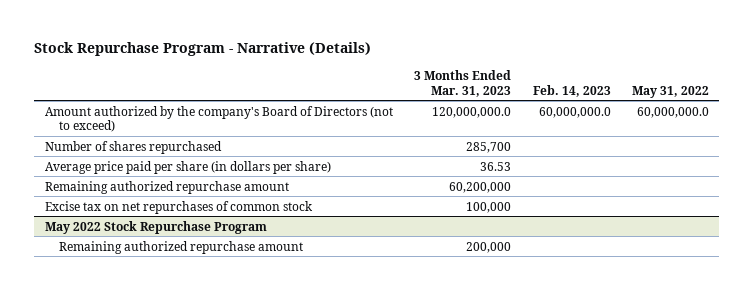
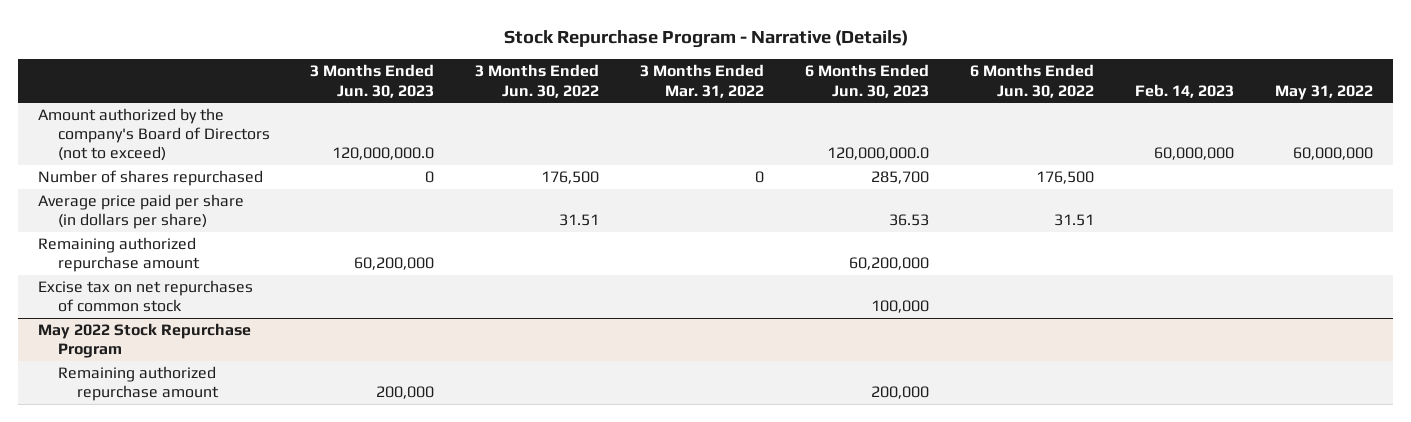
[414,70,512,97] 3 Months Ended Mar. 31, 2023 -> none
none -> [310,64,435,98] 3 Months Ended Jun. 30, 2023
none -> [475,64,600,98] 3 Months Ended Jun. 30, 2022
none -> [640,64,765,98] 3 Months Ended Mar. 31, 2022
none -> [805,64,930,98] 6 Months Ended Jun. 30, 2023
none -> [969,64,1094,98] 6 Months Ended Jun. 30, 2022
[538,106,611,118] 60,000,000.0 -> [1153,147,1234,161] 60,000,000
[636,106,709,118] 60,000,000.0 -> [1292,147,1373,161] 60,000,000

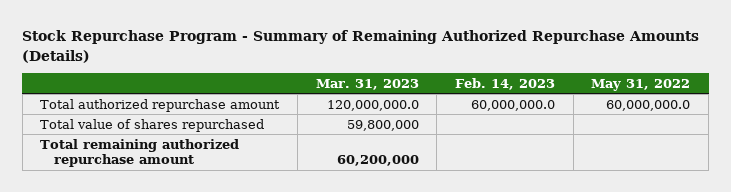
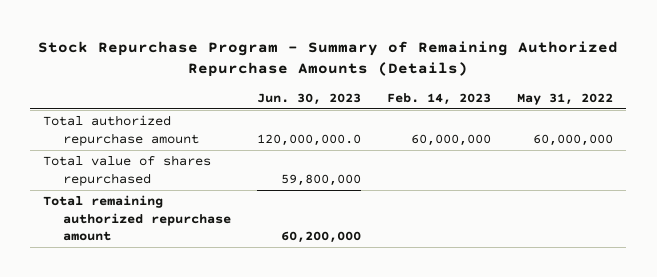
[315,78,419,90] Mar. 31, 2023 -> none
none -> [256,93,361,106] Jun. 30, 2023
[471,99,556,111] 60,000,000.0 -> [411,133,492,146] 60,000,000
[606,99,691,111] 60,000,000.0 -> [533,133,614,146] 60,000,000

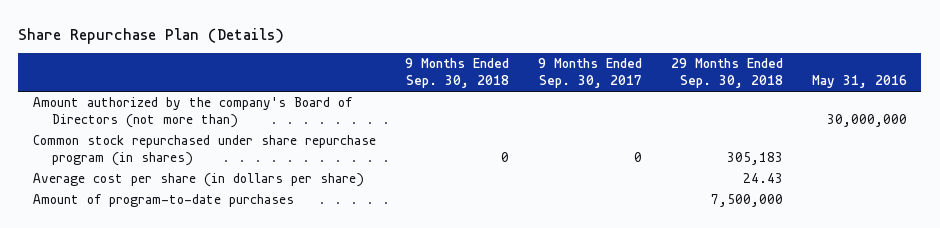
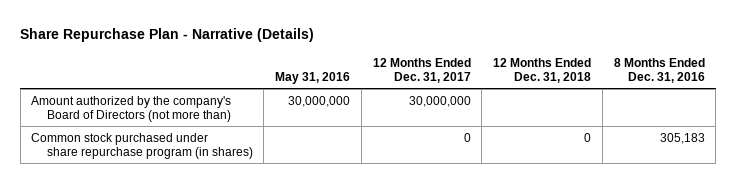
[18,27,285,44] Share Repurchase Plan (Details) -> [20,28,315,43] Share Repurchase Plan - Narrative (Details)
[404,58,509,89] 9 Months Ended Sep. 30, 2018 -> none
[537,58,642,89] 9 Months Ended Sep. 30, 2017 -> none
[670,58,783,89] 29 Months Ended Sep. 30, 2018 -> none
none -> [372,58,471,84] 12 Months Ended Dec. 31, 2017
none -> [493,58,592,84] 12 Months Ended Dec. 31, 2018
none -> [613,58,705,84] 8 Months Ended Dec. 31, 2016
[32,173,364,188] Average cost per share (in dollars per share) -> none
[32,194,294,208] Amount of program-to-date purchases -> none
[32,135,376,166] Common stock repurchased under share repurchase program (in shares) -> [31,132,253,159] Common stock purchased under share repurchase program (in shares)

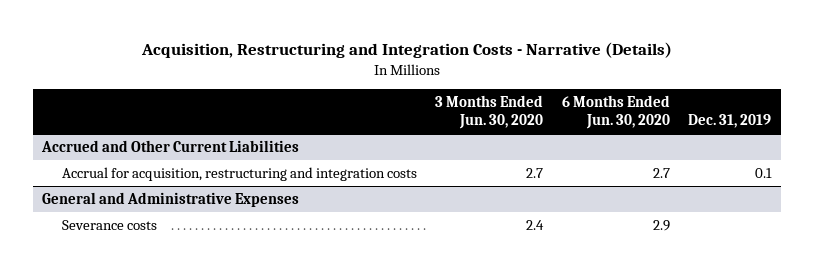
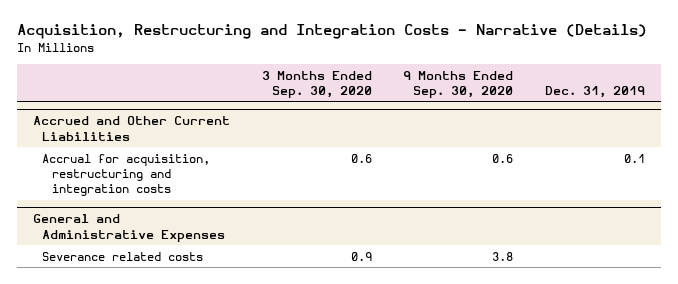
[435,95,544,129] 3 Months Ended Jun. 30, 2020 -> none
[561,95,670,129] 6 Months Ended Jun. 30, 2020 -> none
none -> [261,70,372,98] 3 Months Ended Sep. 30, 2020
none -> [403,70,514,98] 9 Months Ended Sep. 30, 2020
[61,220,157,231] Severance costs -> [42,251,204,261] Severance related costs

